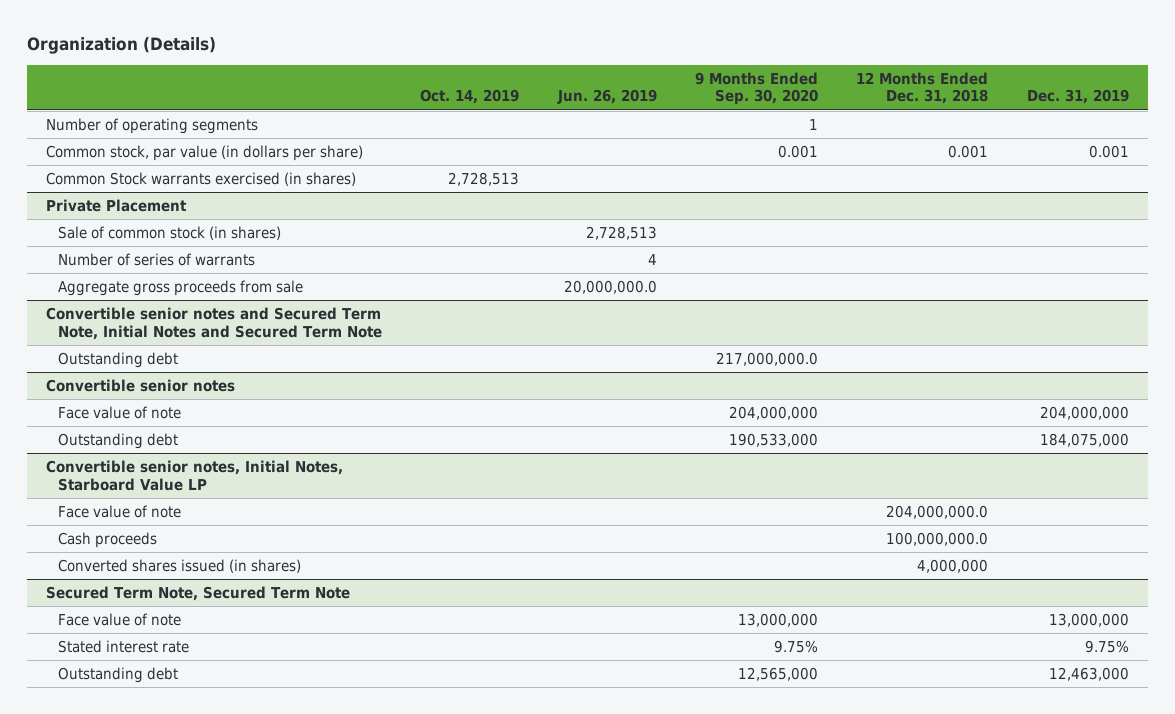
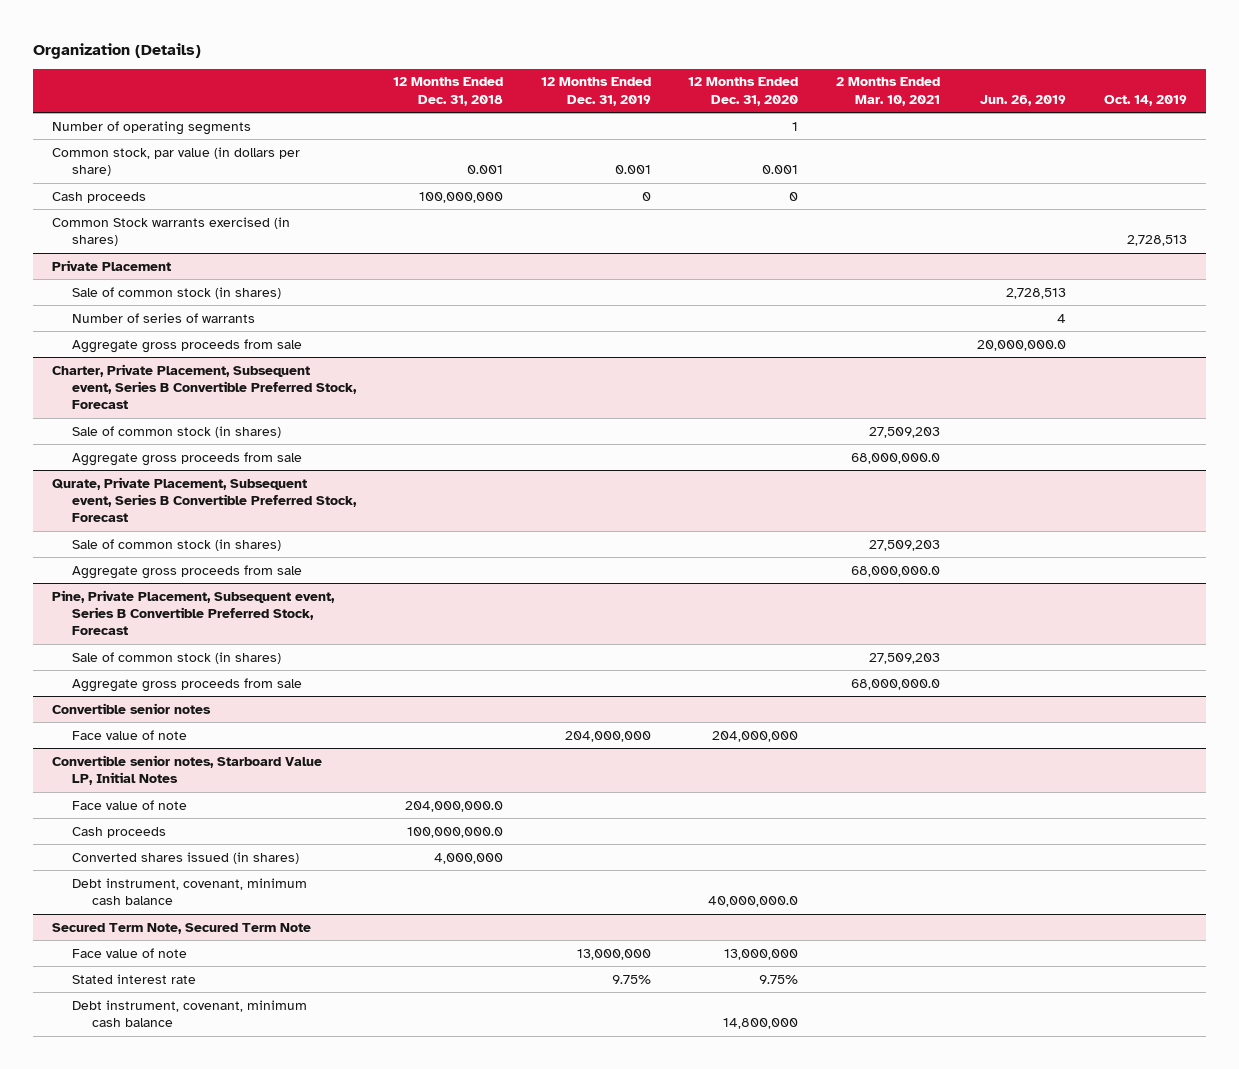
[695,72,819,106] 9 Months Ended Sep. 30, 2020 -> none
[1026,89,1129,105] Dec. 31, 2019 -> none
none -> [540,77,651,106] 12 Months Ended Dec. 31, 2019
none -> [688,77,799,106] 12 Months Ended Dec. 31, 2020
none -> [835,77,940,106] 2 Months Ended Mar. 10, 2021
none -> [51,191,146,203] Cash proceeds
[46,307,382,340] Convertible senior notes and Secured Term Note, Initial Notes and Secured Term Note -> none
[57,352,178,369] Outstanding debt -> none
none -> [51,363,357,410] Charter, Private Placement, Subsequent event, Series B Convertible Preferred Stock, Forecast
none -> [71,425,281,438] Sale of common stock (in shares)
none -> [71,451,302,466] Aggregate gross proceeds from sale
none -> [51,476,357,523] Qurate, Private Placement, Subsequent event, Series B Convertible Preferred Stock, Forecast
none -> [71,538,281,551] Sale of common stock (in shares)
none -> [71,564,302,579] Aggregate gross proceeds from sale
none -> [51,589,335,636] Pine, Private Placement, Subsequent event, Series B Convertible Preferred Stock, Forecast
none -> [71,651,281,664] Sale of common stock (in shares)
none -> [71,677,302,692] Aggregate gross proceeds from sale
[57,433,178,450] Outstanding debt -> none
[46,460,344,491] Convertible senior notes, Initial Notes, Starboard Value LP -> [51,754,322,786] Convertible senior notes, Starboard Value LP, Initial Notes
none -> [71,877,307,906] Debt instrument, covenant, minimum cash balance
[57,667,178,684] Outstanding debt -> none
none -> [71,999,307,1028] Debt instrument, covenant, minimum cash balance

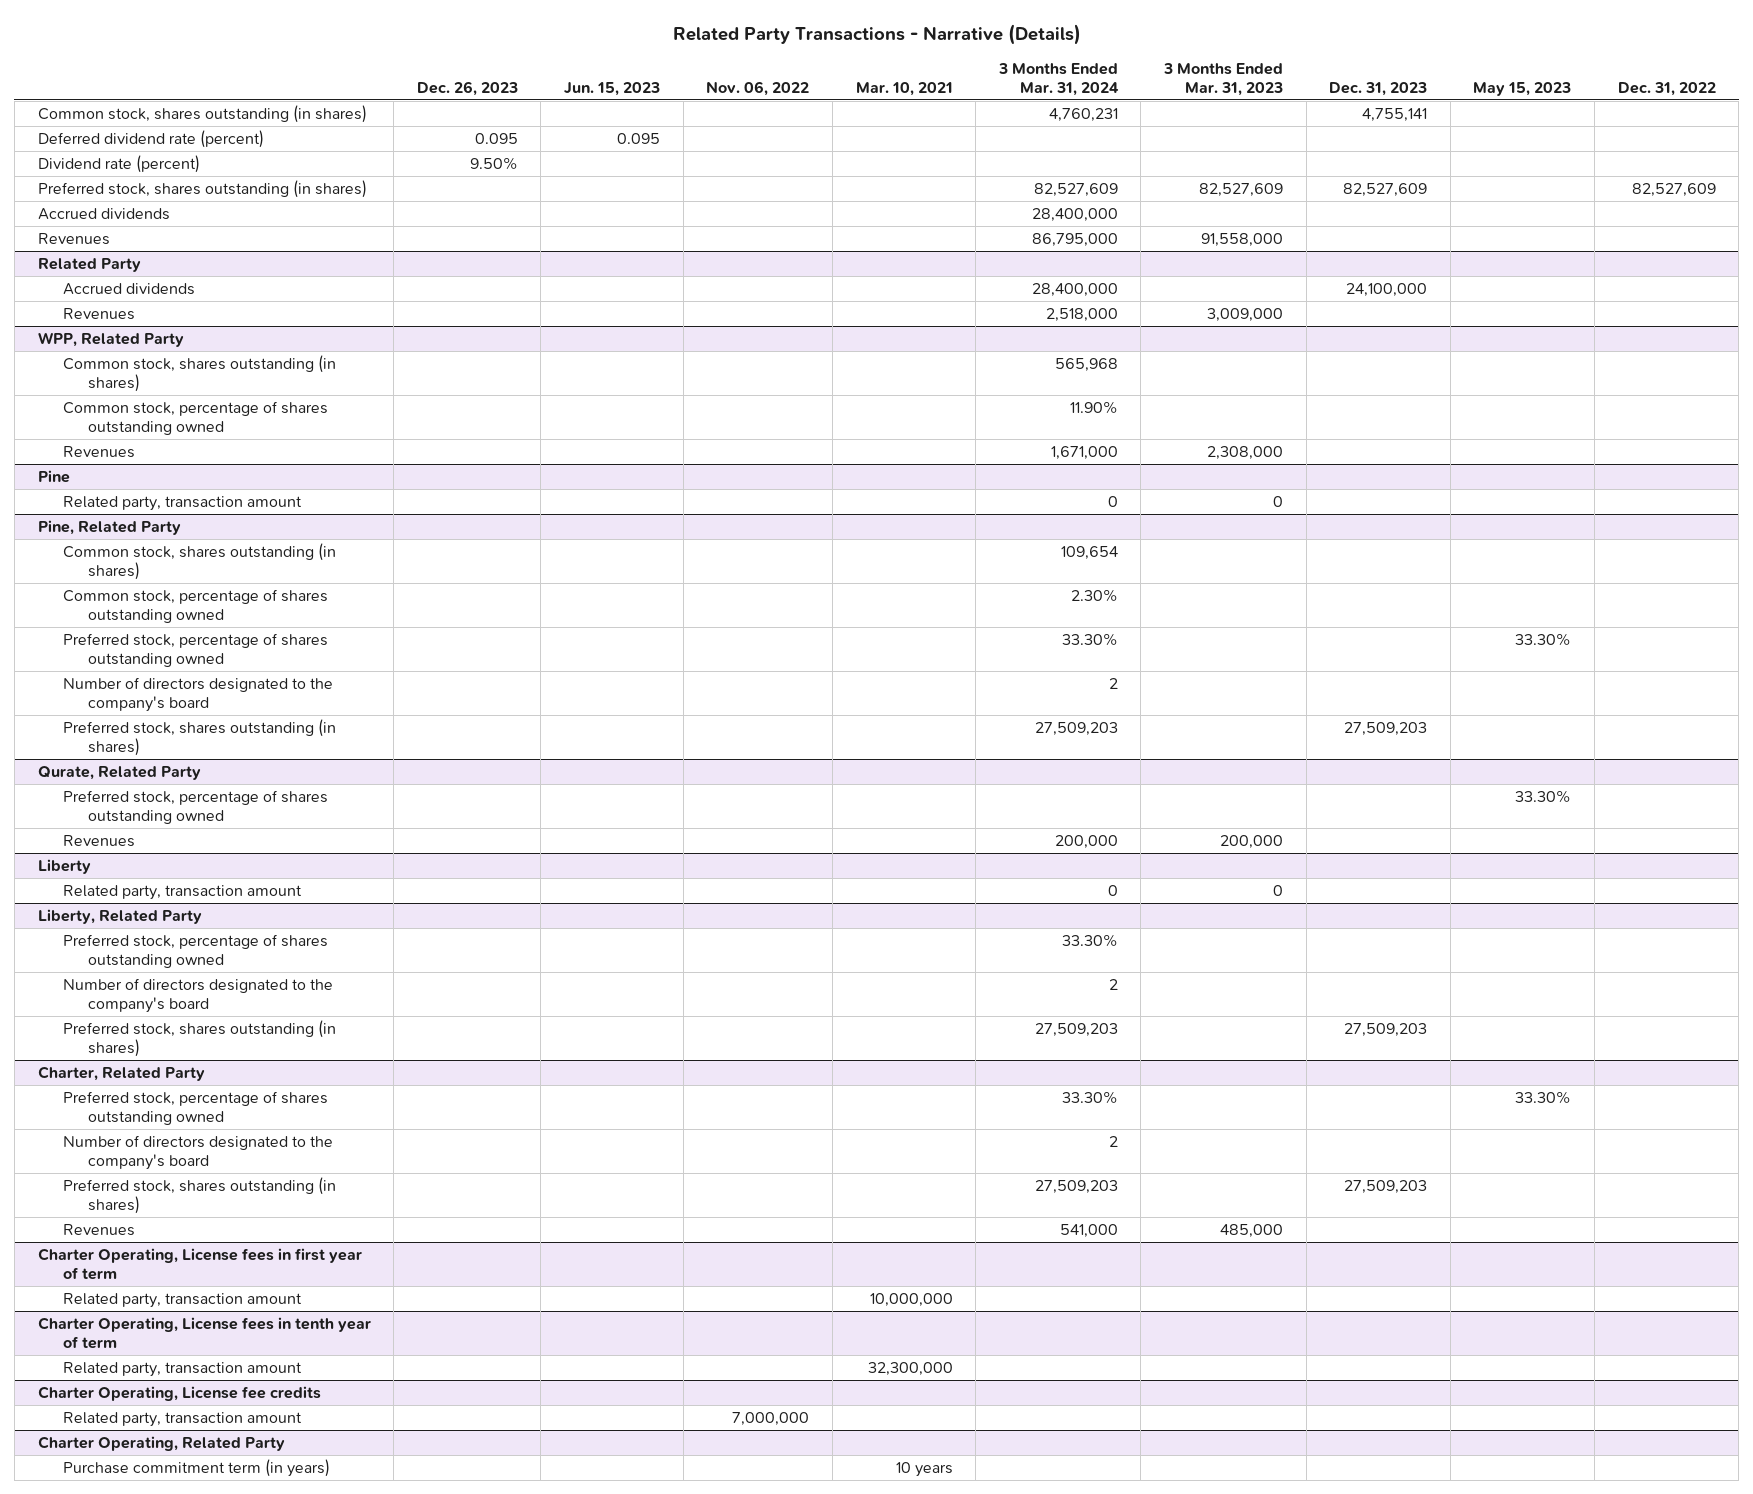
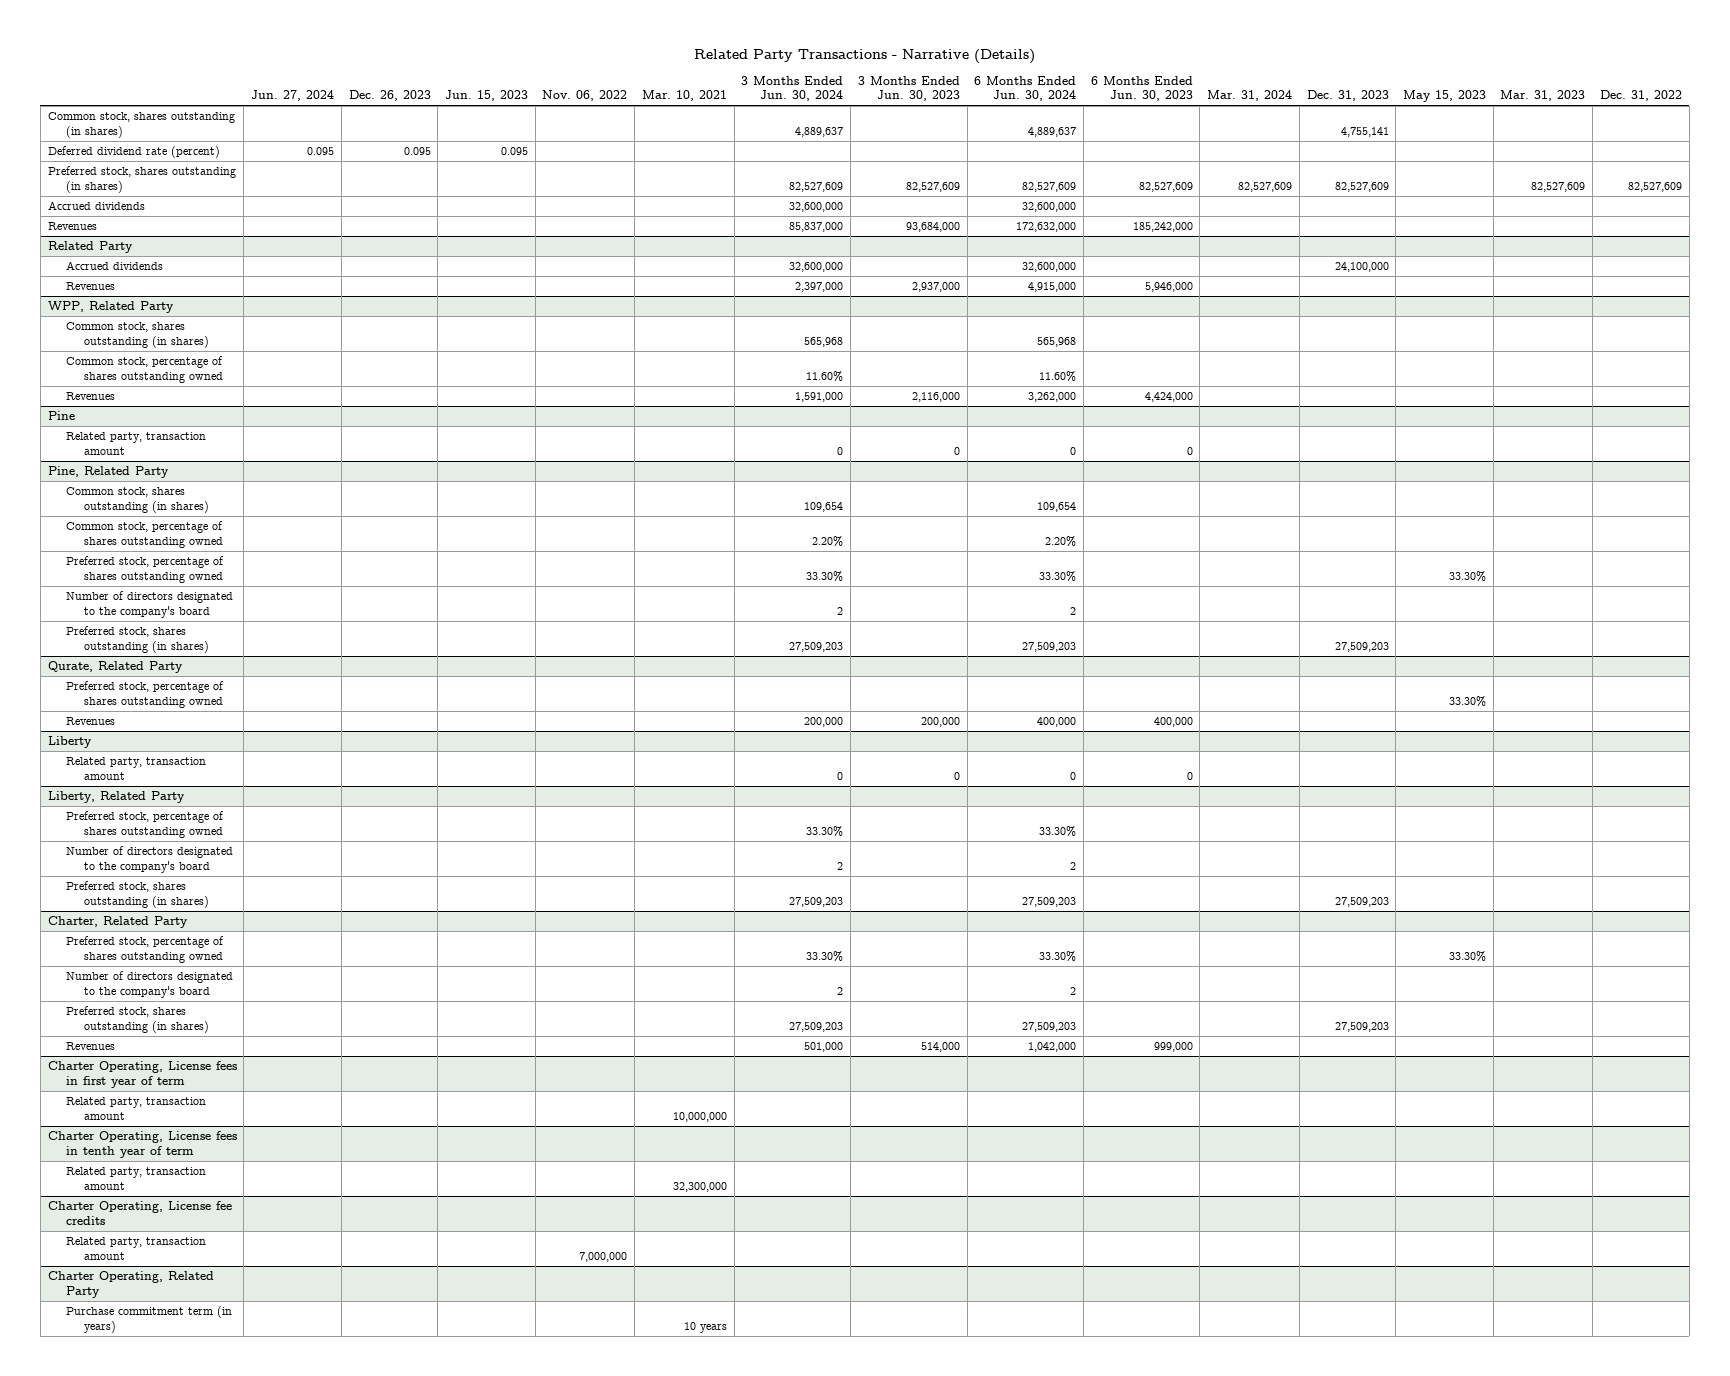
[997,62,1119,96] 3 Months Ended Mar. 31, 2024 -> none
[1162,62,1283,96] 3 Months Ended Mar. 31, 2023 -> none
none -> [251,90,335,102] Jun. 27, 2024
none -> [741,76,844,102] 3 Months Ended Jun. 30, 2024
none -> [857,76,960,102] 3 Months Ended Jun. 30, 2023
none -> [974,76,1077,102] 6 Months Ended Jun. 30, 2024
none -> [1090,76,1193,102] 6 Months Ended Jun. 30, 2023
none -> [1207,90,1293,102] Mar. 31, 2024
none -> [1500,90,1586,102] Mar. 31, 2023
[37,155,200,174] Dividend rate (percent) -> none

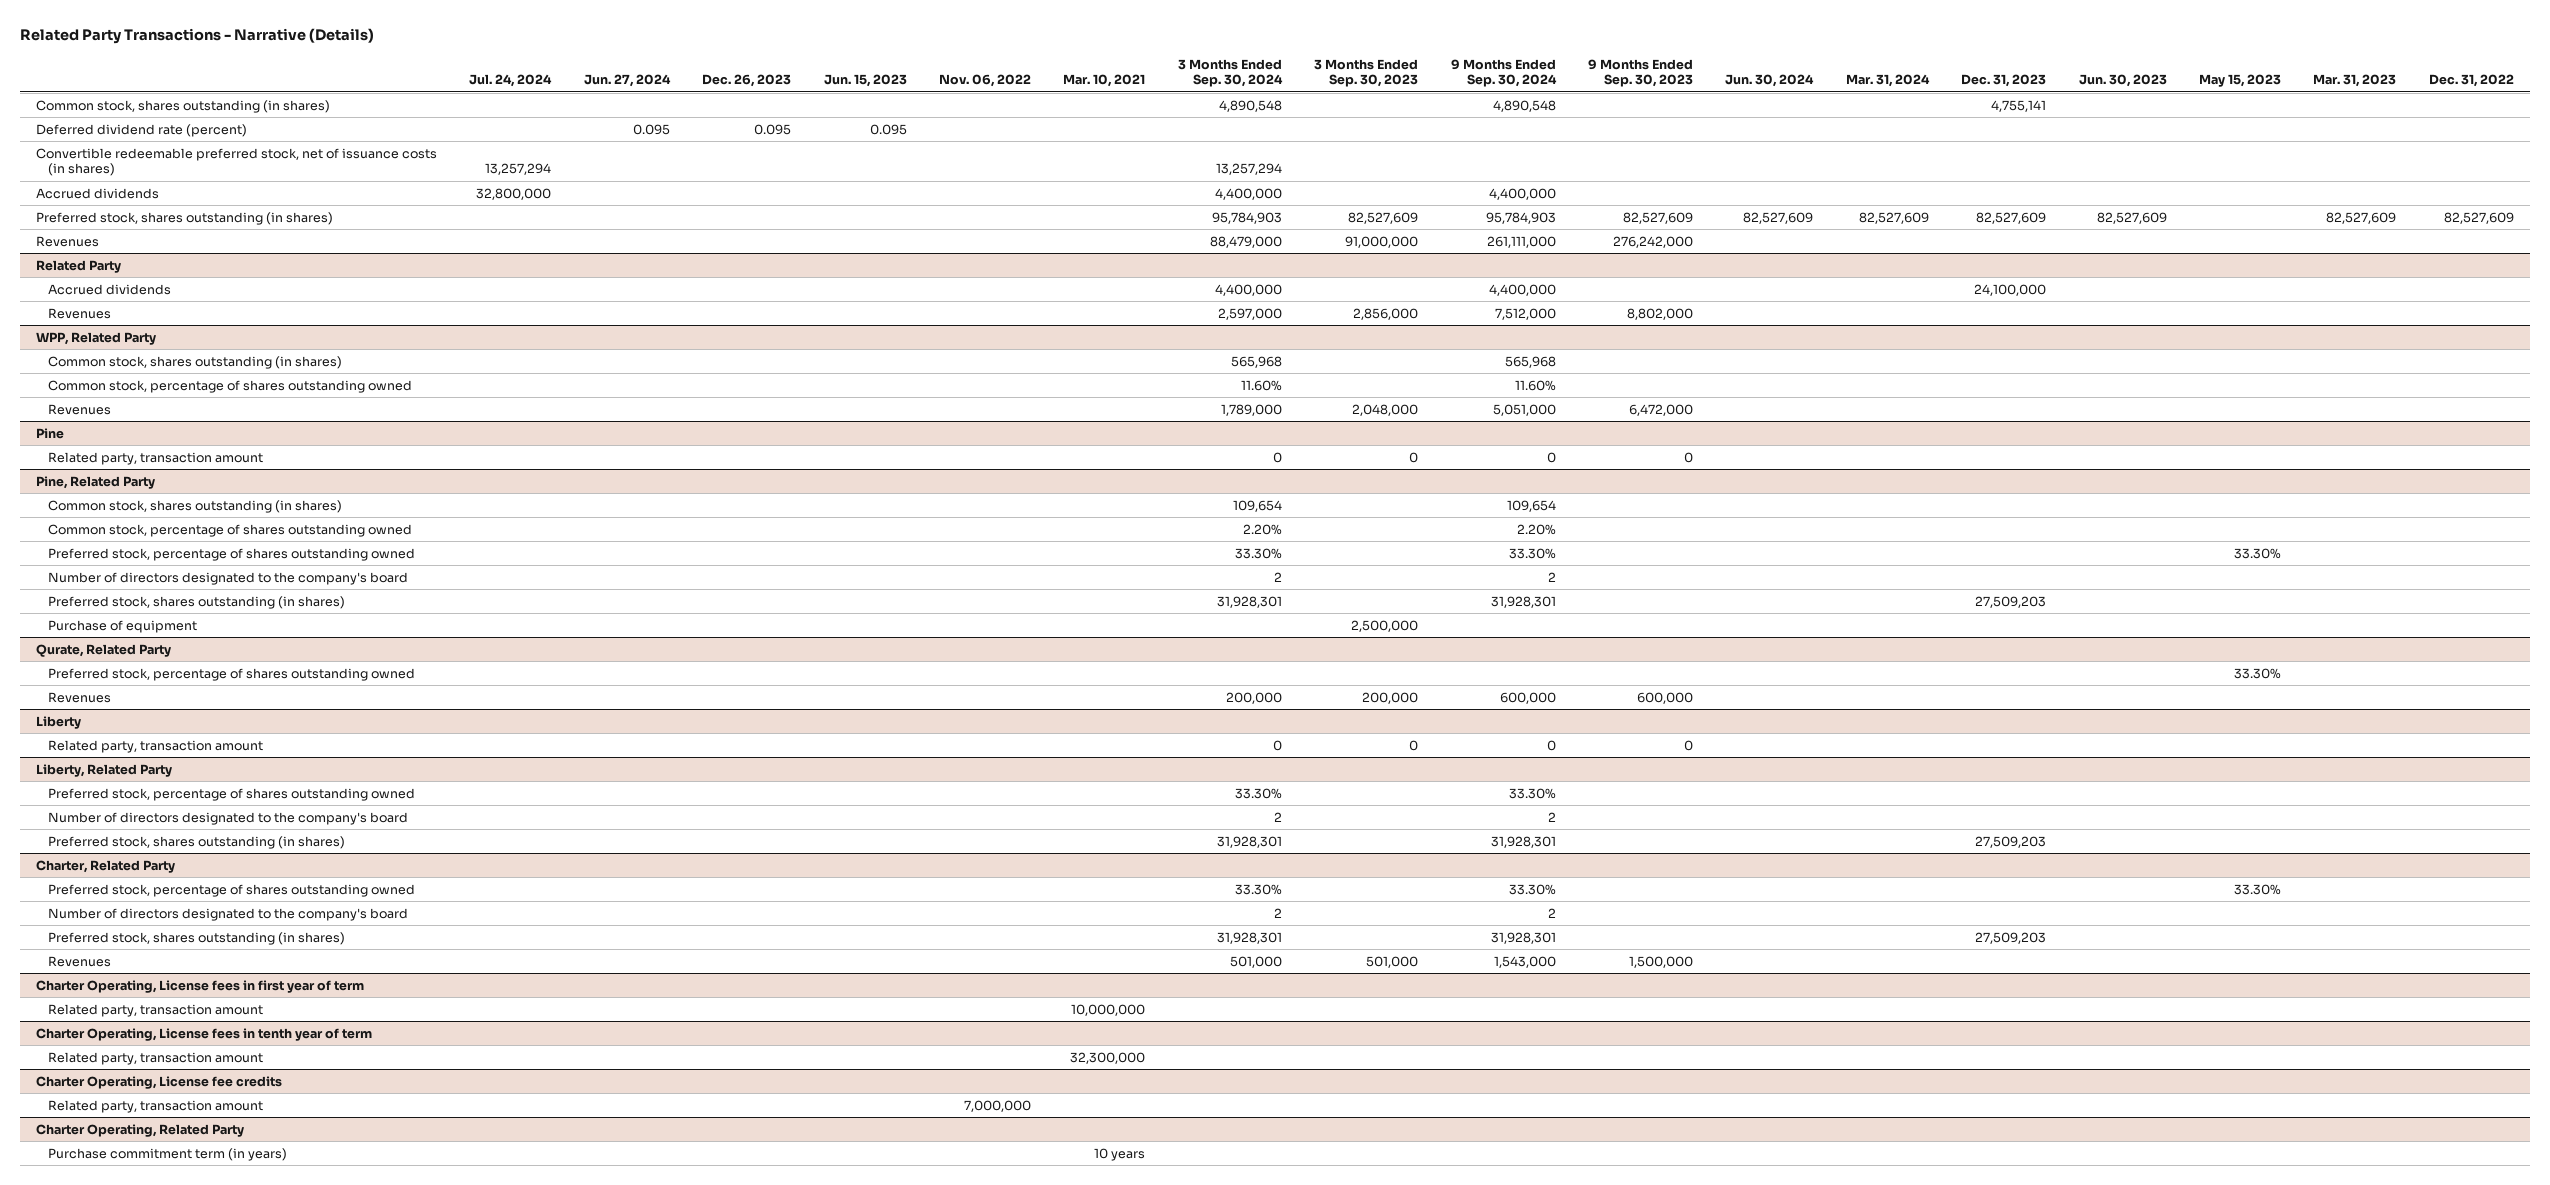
[741,76,844,102] 3 Months Ended Jun. 30, 2024 -> none
[857,76,960,102] 3 Months Ended Jun. 30, 2023 -> none
[974,76,1077,102] 6 Months Ended Jun. 30, 2024 -> none
[1090,76,1193,102] 6 Months Ended Jun. 30, 2023 -> none
none -> [469,74,553,88] Jul. 24, 2024
none -> [1177,59,1283,88] 3 Months Ended Sep. 30, 2024
none -> [1314,59,1419,88] 3 Months Ended Sep. 30, 2023
none -> [1450,59,1557,88] 9 Months Ended Sep. 30, 2024
none -> [1587,59,1693,88] 9 Months Ended Sep. 30, 2023
none -> [1725,74,1815,88] Jun. 30, 2024
none -> [2078,74,2167,88] Jun. 30, 2023
none -> [36,147,438,177] Convertible redeemable preferred stock, net of issuance costs (in shares)
[47,166,236,193] Preferred stock, shares outstanding (in shares) -> [36,211,334,225] Preferred stock, shares outstanding (in shares)
none -> [47,619,197,633] Purchase of equipment

